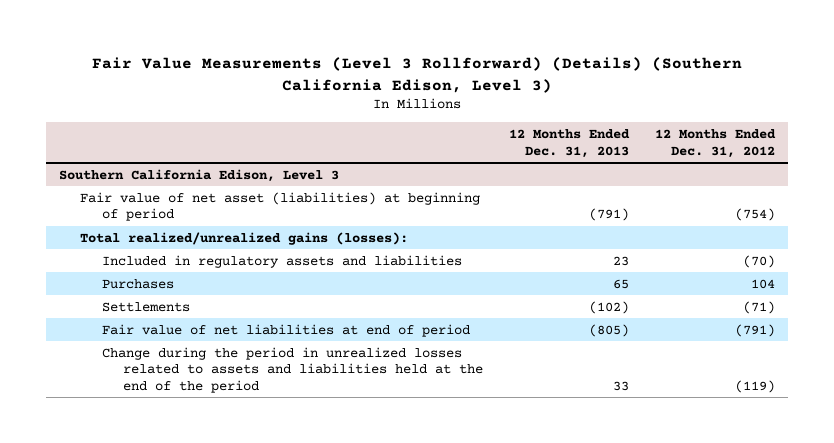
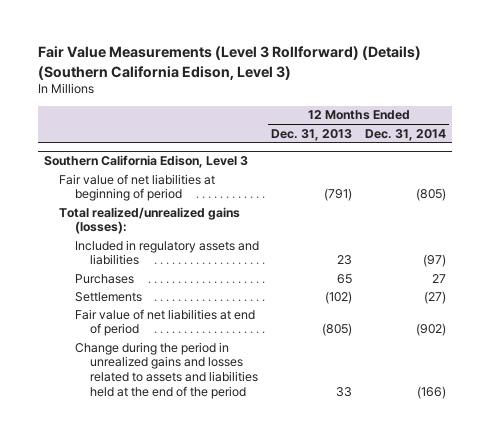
[654,129,776,158] 12 Months Ended Dec. 31, 2012 -> none
none -> [364,128,446,141] Dec. 31, 2014
[80,191,481,222] Fair value of net asset (liabilities) at beginning of period -> [59,173,216,202] Fair value of net liabilities at beginning of period
[101,346,484,393] Change during the period in unrealized losses related to assets and liabilities held at the end of the period -> [74,341,258,399] Change during the period in unrealized gains and losses related to assets and liabilities held at the end of the period

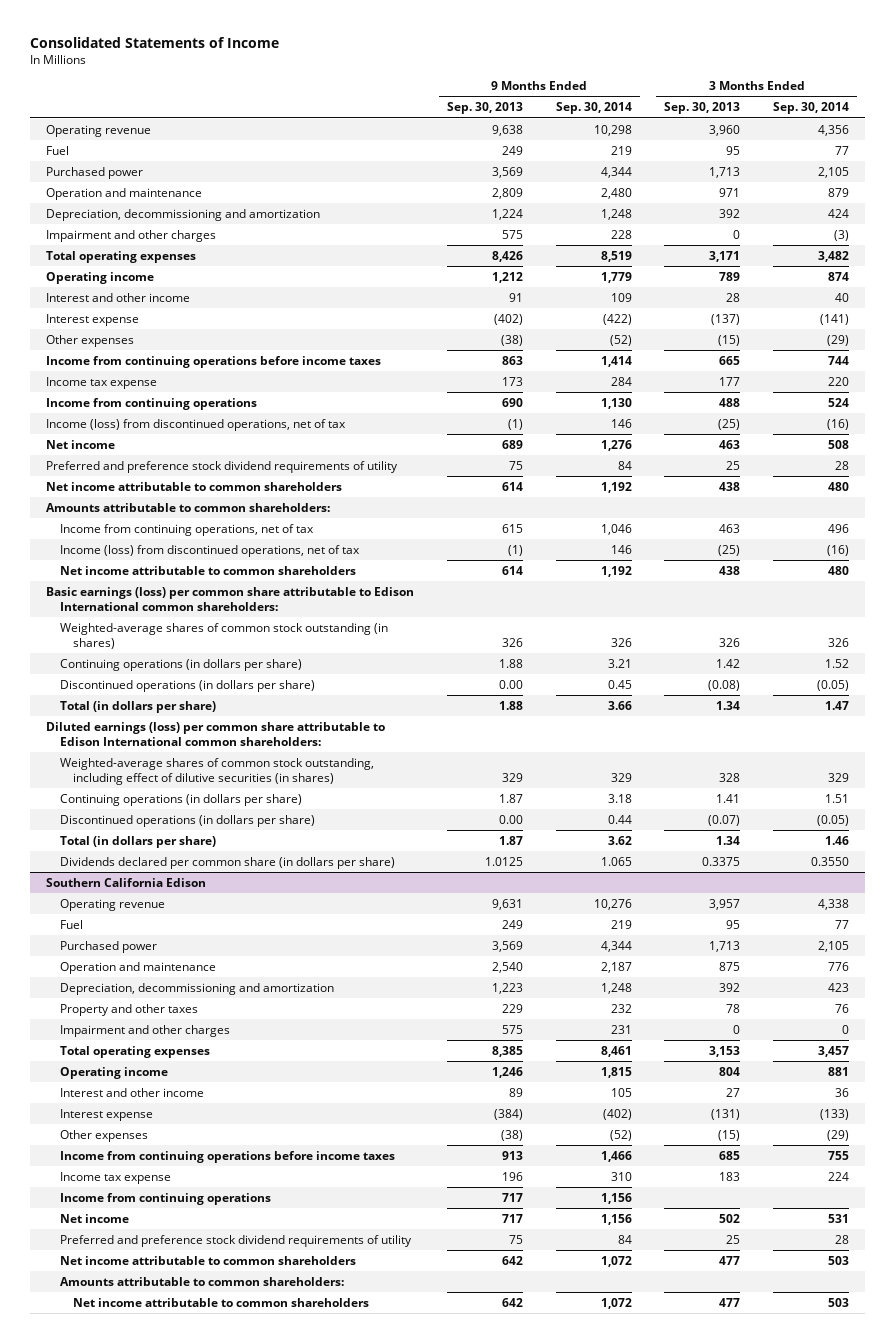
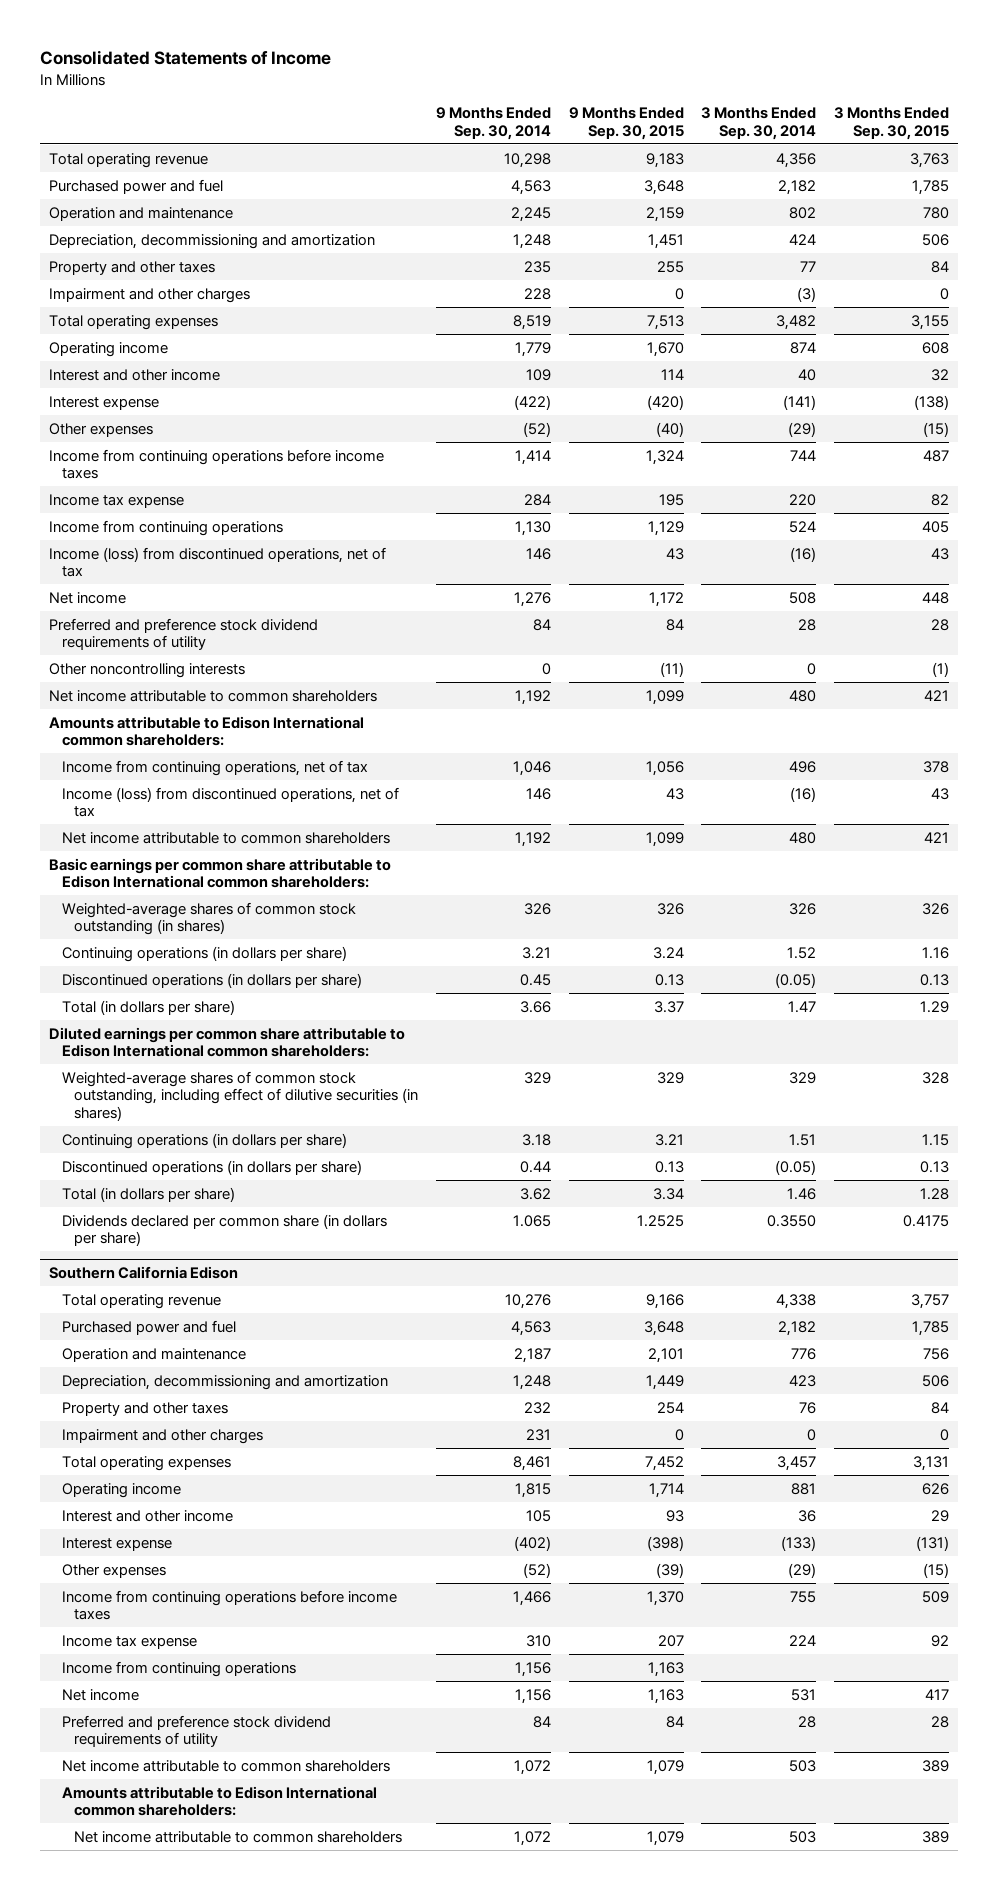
[446,102,523,115] Sep. 30, 2013 -> none
[664,102,741,115] Sep. 30, 2013 -> none
none -> [568,107,684,140] 9 Months Ended Sep. 30, 2015
none -> [834,107,950,140] 3 Months Ended Sep. 30, 2015
[46,145,70,155] Fuel -> none
[46,124,152,137] Operating revenue -> [49,152,209,168] Total operating revenue
[46,166,144,179] Purchased power -> [49,178,224,194] Purchased power and fuel
[600,166,632,178] 4,344 -> [510,179,551,195] 4,563
[817,166,849,178] 2,105 -> [778,179,817,195] 2,182
[600,187,632,199] 2,480 -> [510,206,551,222] 2,245
[827,187,849,197] 879 -> [789,206,817,219] 802
none -> [49,260,216,275] Property and other taxes
none -> [49,662,246,678] Other noncontrolling interests
[46,502,331,512] Amounts attributable to common shareholders: -> [49,715,365,747] Amounts attributable to Edison International common shareholders:
[46,586,415,611] Basic earnings (loss) per common share attributable to Edison International common shareholders: -> [49,857,392,889] Basic earnings per common share attributable to Edison International common shareholders:
[46,721,386,746] Diluted earnings (loss) per common share attributable to Edison International common shareholders: -> [49,1026,406,1058] Diluted earnings per common share attributable to Edison International common shareholders:
[59,919,83,929] Fuel -> none
[59,898,165,911] Operating revenue -> [61,1293,221,1309] Total operating revenue
[59,940,157,953] Purchased power -> [61,1319,236,1335] Purchased power and fuel
[600,940,632,952] 4,344 -> [510,1320,551,1336] 4,563
[817,940,849,952] 2,105 -> [778,1320,817,1336] 2,182
[59,1276,344,1286] Amounts attributable to common shareholders: -> [61,1785,377,1817] Amounts attributable to Edison International common shareholders:

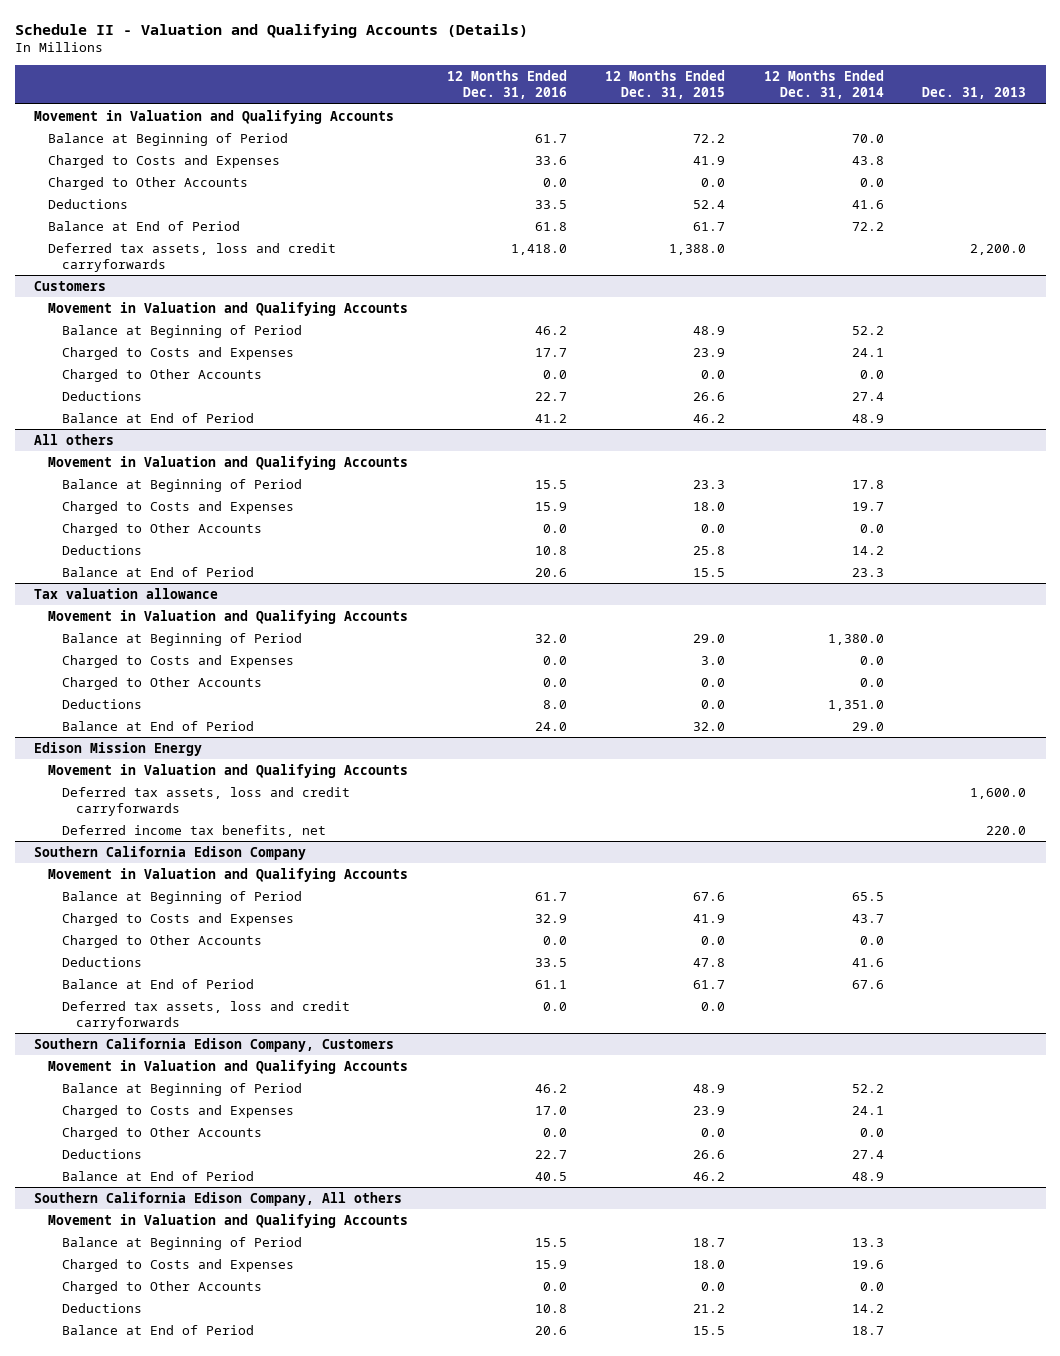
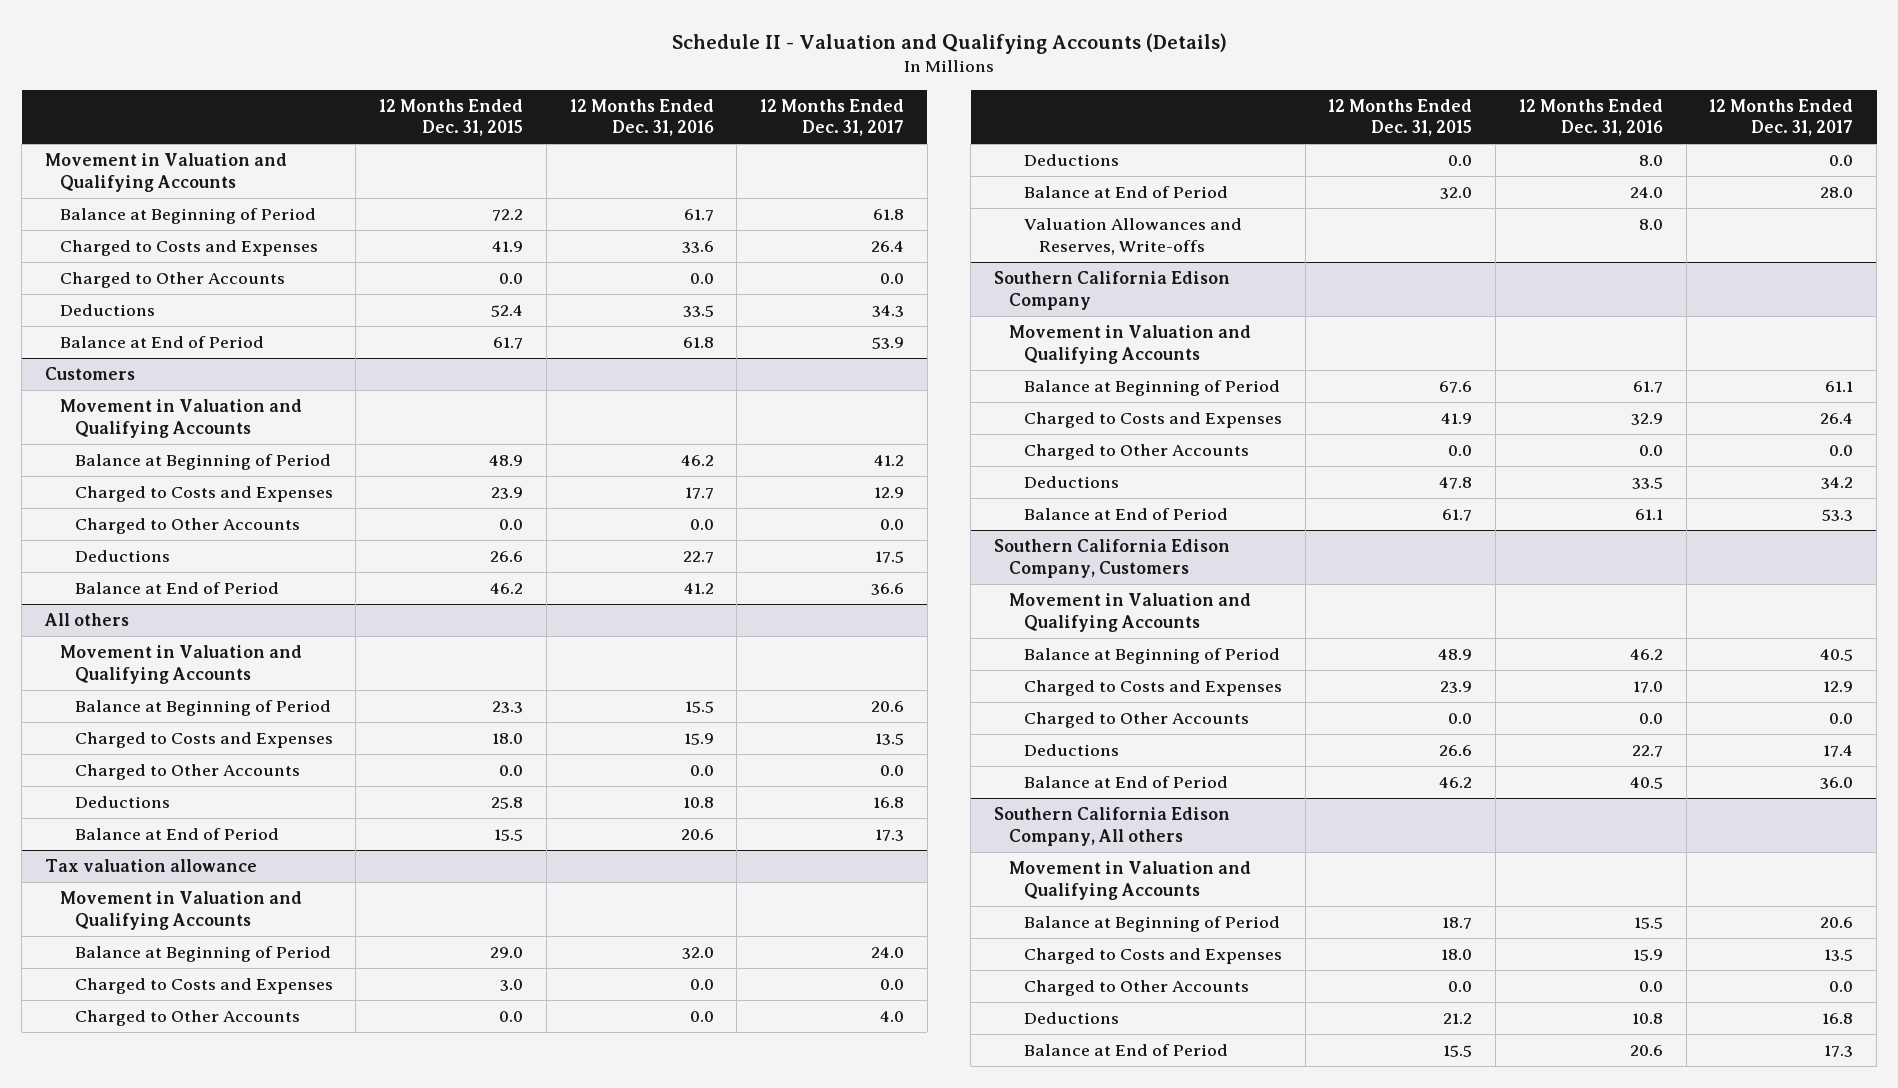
[763,70,884,100] 12 Months Ended Dec. 31, 2014 -> none
[922,87,1027,100] Dec. 31, 2013 -> none
none -> [760,98,905,137] 12 Months Ended Dec. 31, 2017
[47,242,336,272] Deferred tax assets, loss and credit carryforwards -> none
[34,741,203,756] Edison Mission Energy -> none
[47,763,408,778] Movement in Valuation and Qualifying Accounts -> none
[61,786,350,816] Deferred tax assets, loss and credit carryforwards -> none
[61,824,326,837] Deferred income tax benefits, net -> none
none -> [1023,218,1242,255] Valuation Allowances and Reserves, Write-offs
[61,1000,350,1030] Deferred tax assets, loss and credit carryforwards -> none

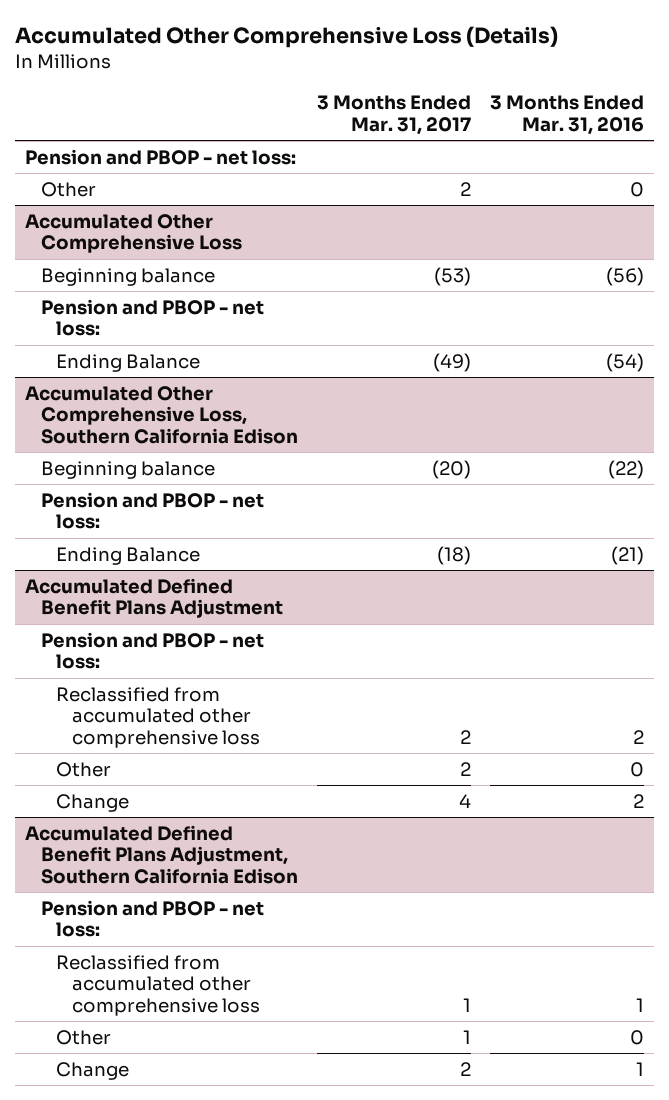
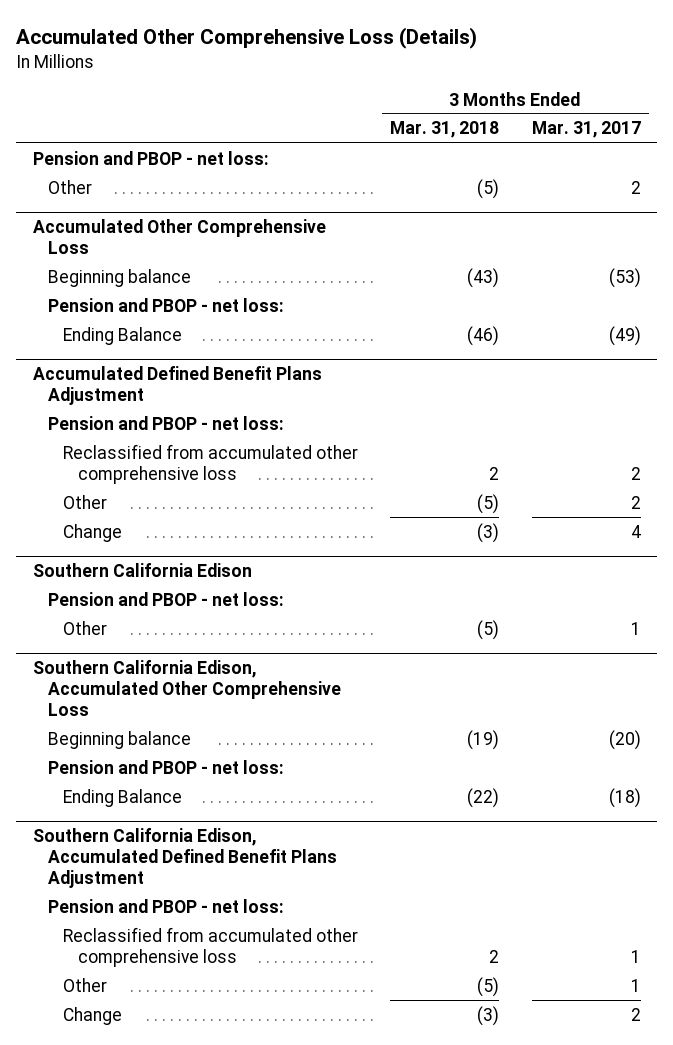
[490,95,645,135] 3 Months Ended Mar. 31, 2016 -> none
none -> [390,121,500,139] Mar. 31, 2018
[24,385,298,445] Accumulated Other Comprehensive Loss, Southern California Edison -> none
[40,460,215,479] Beginning balance -> none
[40,491,264,530] Pension and PBOP - net loss: -> none
[56,546,201,565] Ending Balance -> none
[24,824,298,885] Accumulated Defined Benefit Plans Adjustment, Southern California Edison -> none
none -> [32,563,252,578] Southern California Edison
none -> [62,620,107,635] Other
none -> [32,660,341,717] Southern California Edison, Accumulated Other Comprehensive Loss
none -> [47,730,191,749] Beginning balance
none -> [47,759,284,774] Pension and PBOP - net loss:
none -> [62,788,182,807] Ending Balance
none -> [32,828,337,889] Southern California Edison, Accumulated Defined Benefit Plans Adjustment
none -> [47,898,284,913] Pension and PBOP - net loss:

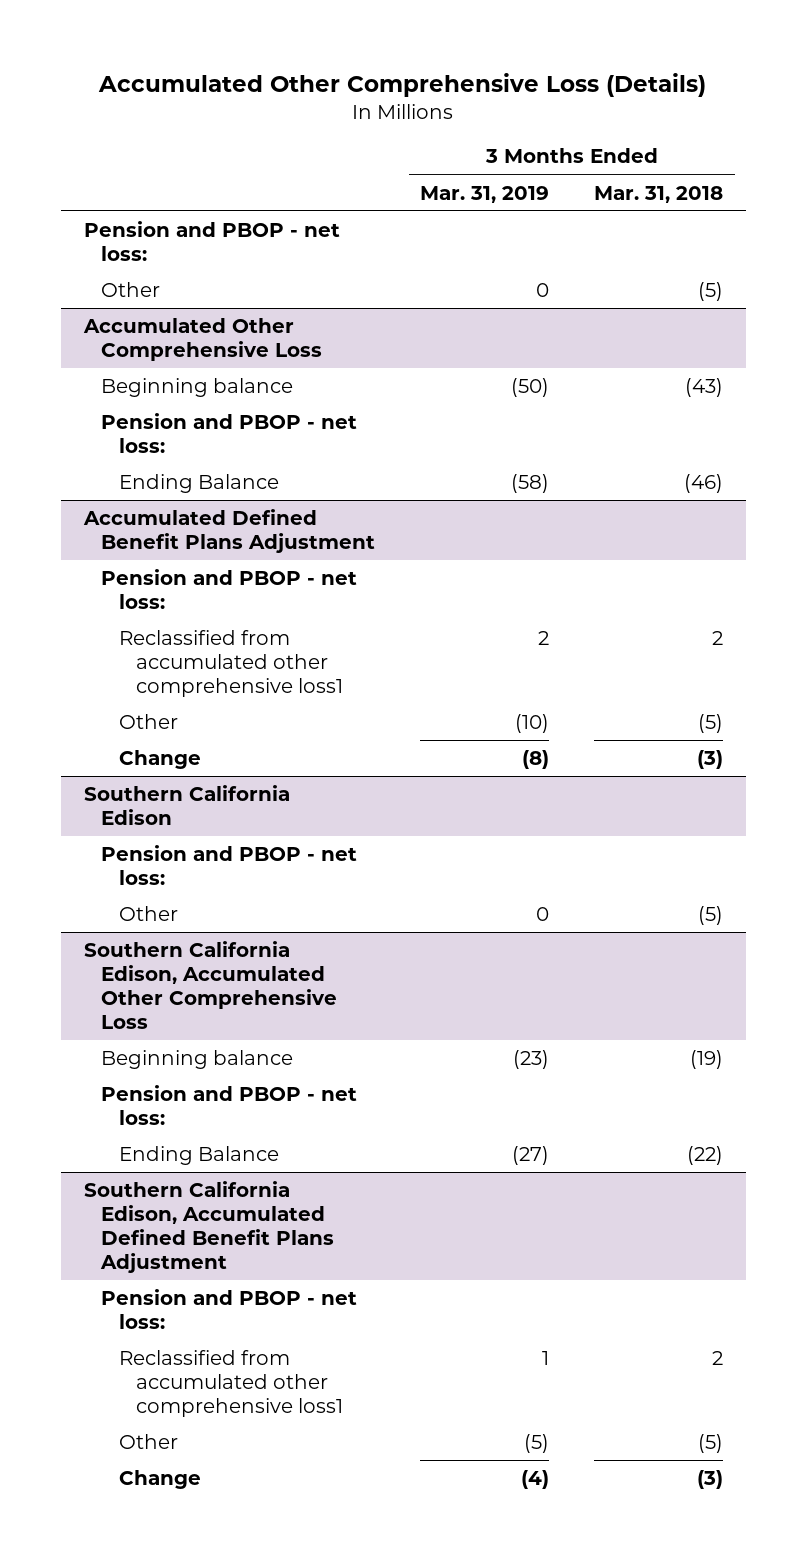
[531,121,641,139] Mar. 31, 2017 -> none
none -> [420,185,550,203] Mar. 31, 2019
[62,443,358,484] Reclassified from accumulated other comprehensive loss -> [118,630,344,697] Reclassified from accumulated other comprehensive loss1
[62,926,358,967] Reclassified from accumulated other comprehensive loss -> [118,1350,344,1417] Reclassified from accumulated other comprehensive loss1

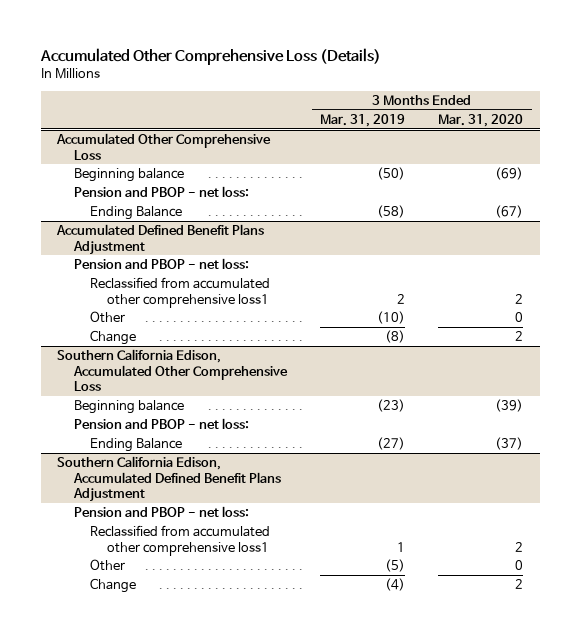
[594,185,724,203] Mar. 31, 2018 -> none
none -> [438,113,524,127] Mar. 31, 2020
[83,221,340,261] Pension and PBOP - net loss: -> none
[101,282,161,298] Other -> none
[83,785,290,825] Southern California Edison -> none
[101,845,358,885] Pension and PBOP - net loss: -> none
[118,906,178,922] Other -> none

